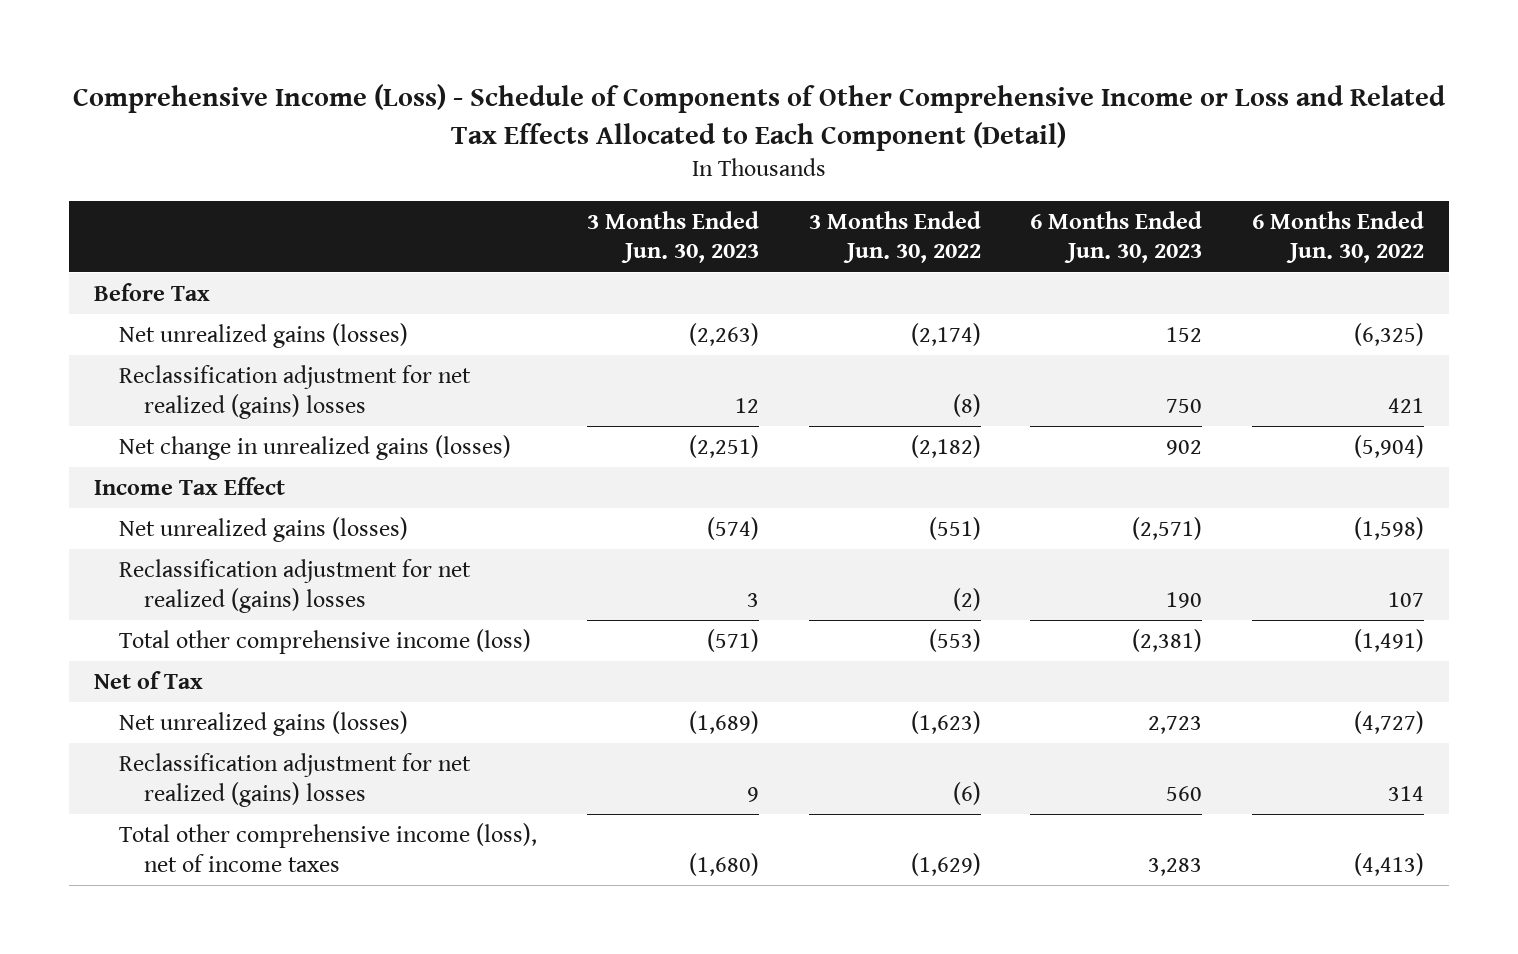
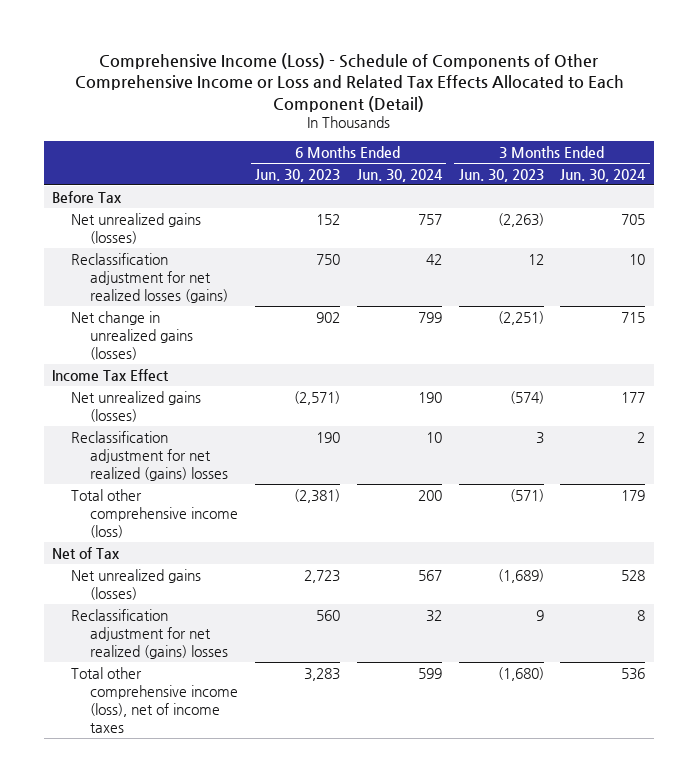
[808,210,981,264] 3 Months Ended Jun. 30, 2022 -> none
[1252,210,1425,264] 6 Months Ended Jun. 30, 2022 -> none
none -> [356,168,443,182] Jun. 30, 2024
none -> [560,168,647,182] Jun. 30, 2024
[119,365,472,419] Reclassification adjustment for net realized (gains) losses -> [71,252,229,303] Reclassification adjustment for net realized losses (gains)

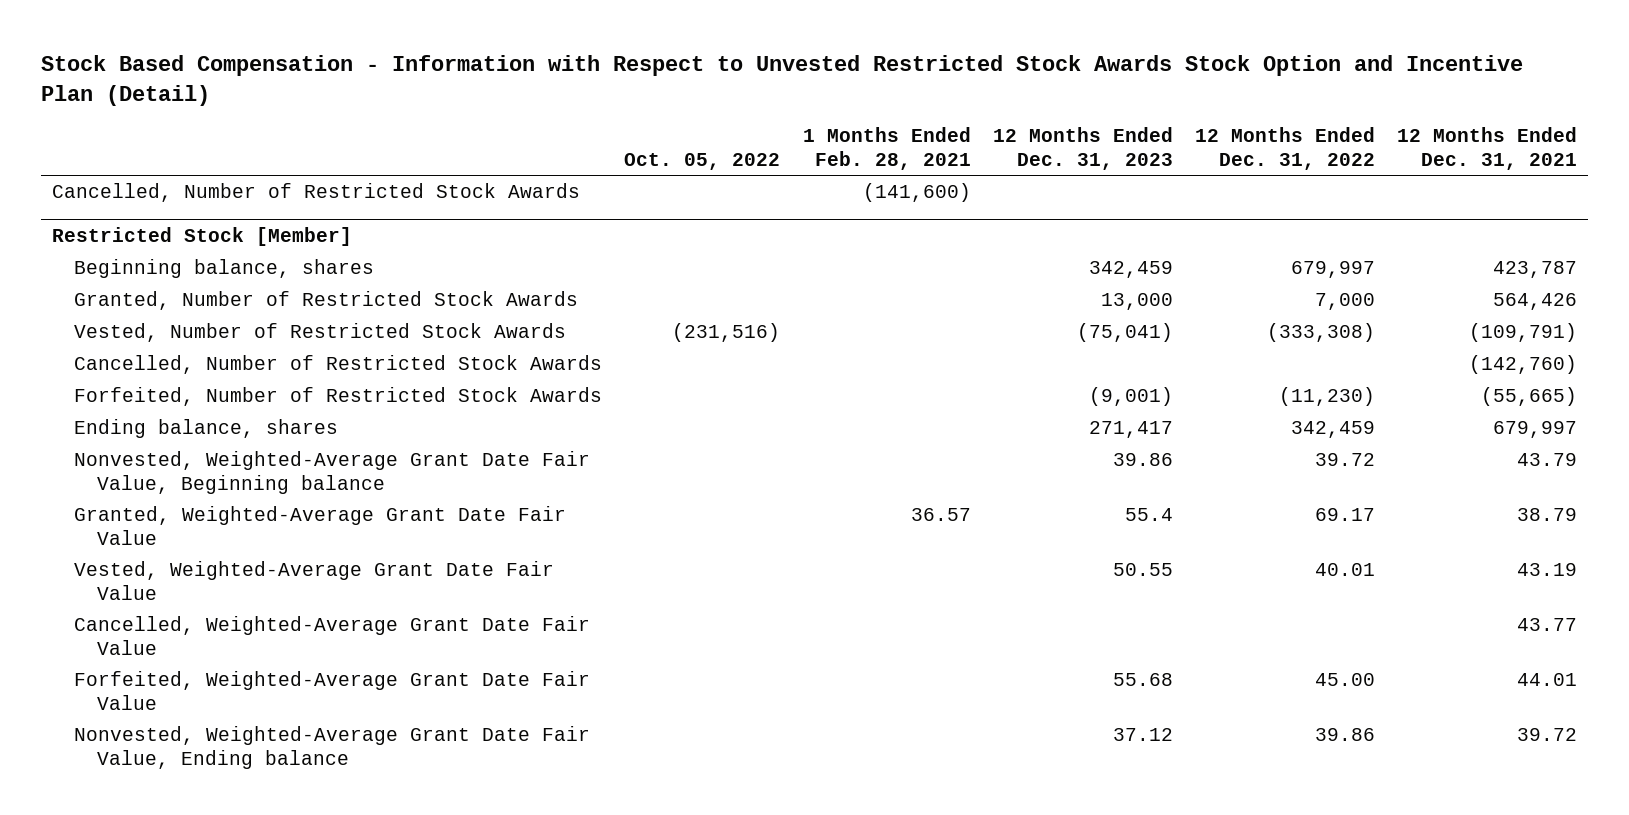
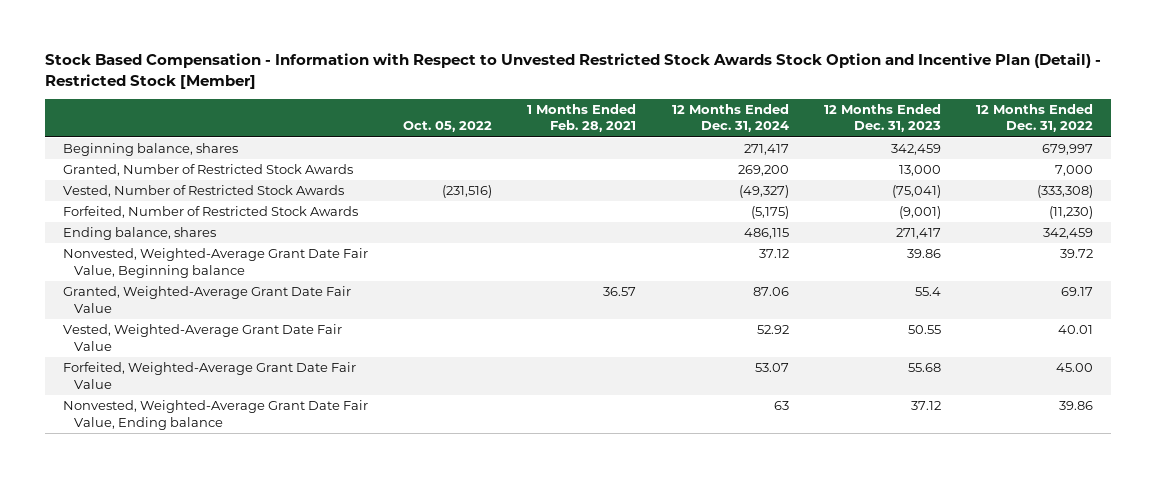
[40,54,1523,106] Stock Based Compensation - Information with Respect to Unvested Restricted Stock Awards Stock Option and Incentive Plan (Detail) -> [45,53,1102,89] Stock Based Compensation - Information with Respect to Unvested Restricted Stock Awards Stock Option and Incentive Plan (Detail) - Restricted Stock [Member]
[1396,127,1577,170] 12 Months Ended Dec. 31, 2021 -> none
none -> [671,103,789,133] 12 Months Ended Dec. 31, 2024
[51,183,580,203] Cancelled, Number of Restricted Stock Awards -> none
[51,227,352,247] Restricted Stock [Member] -> none
[74,355,603,375] Cancelled, Number of Restricted Stock Awards -> none
[74,616,591,655] Cancelled, Weighted-Average Grant Date Fair Value -> none

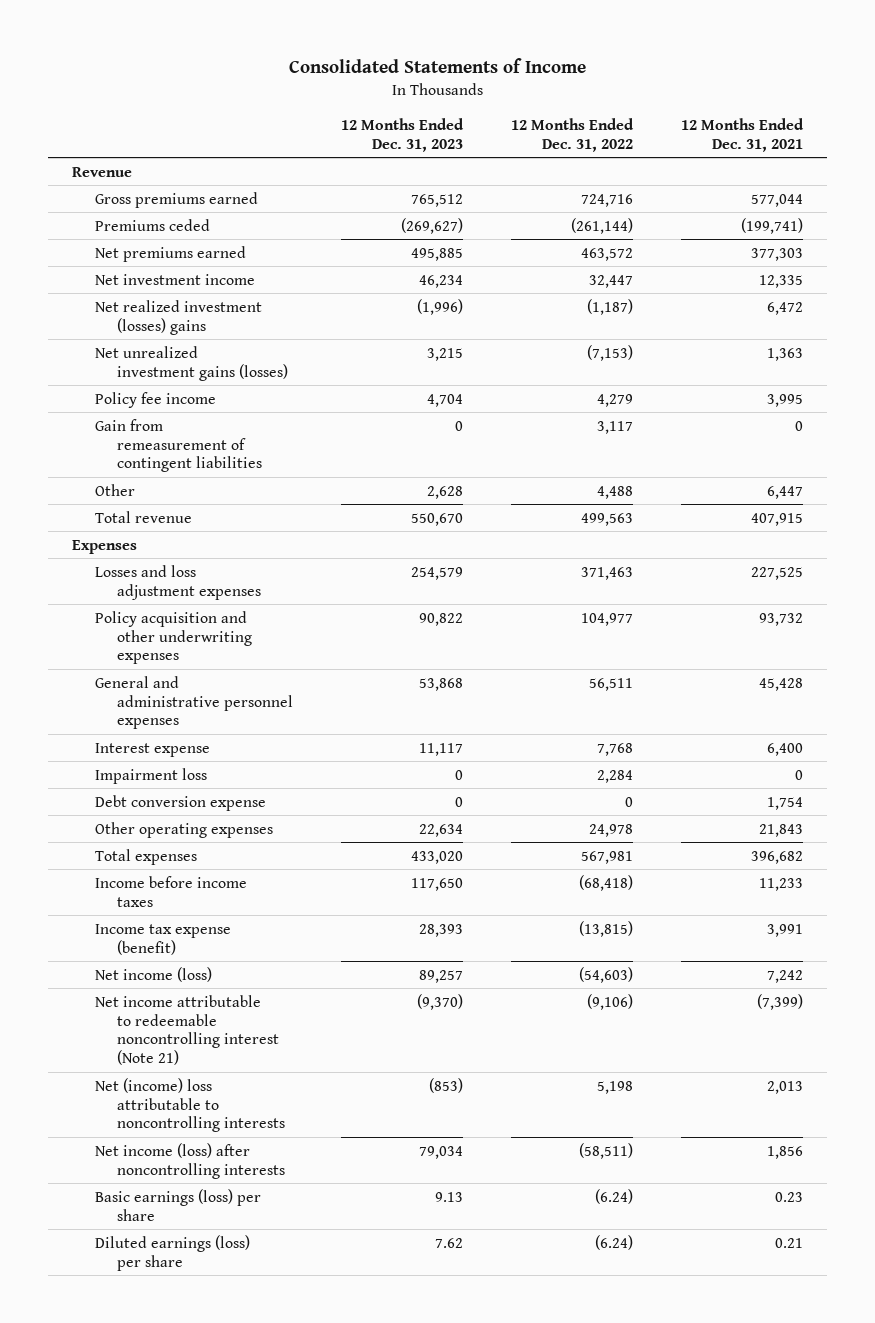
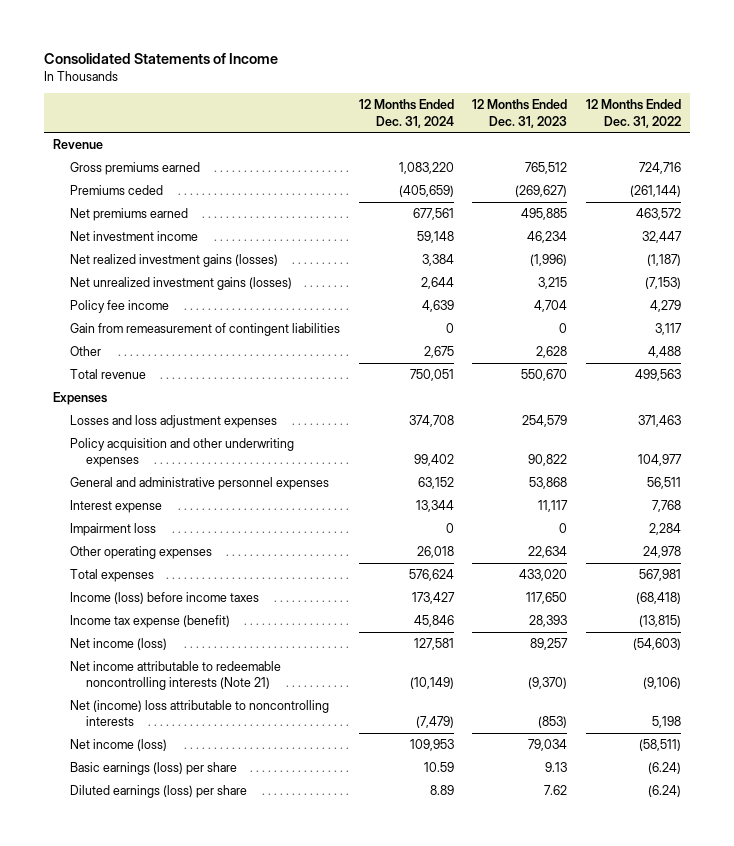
[681,117,805,152] 12 Months Ended Dec. 31, 2021 -> none
none -> [358,99,454,128] 12 Months Ended Dec. 31, 2024
[94,299,262,335] Net realized investment (losses) gains -> [69,253,278,267] Net realized investment gains (losses)
[94,794,266,811] Debt conversion expense -> none
[94,875,247,907] Income before income taxes -> [69,591,259,604] Income (loss) before income taxes
[94,994,280,1066] Net income attributable to redeemable noncontrolling interest (Note 21) -> [69,660,281,691] Net income attributable to redeemable noncontrolling interests (Note 21)
[94,1142,286,1179] Net income (loss) after noncontrolling interests -> [69,738,167,751] Net income (loss)

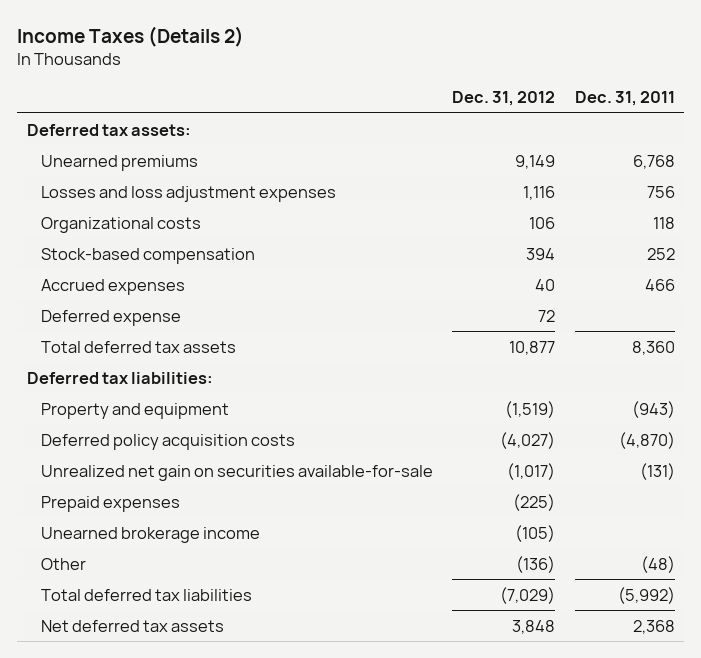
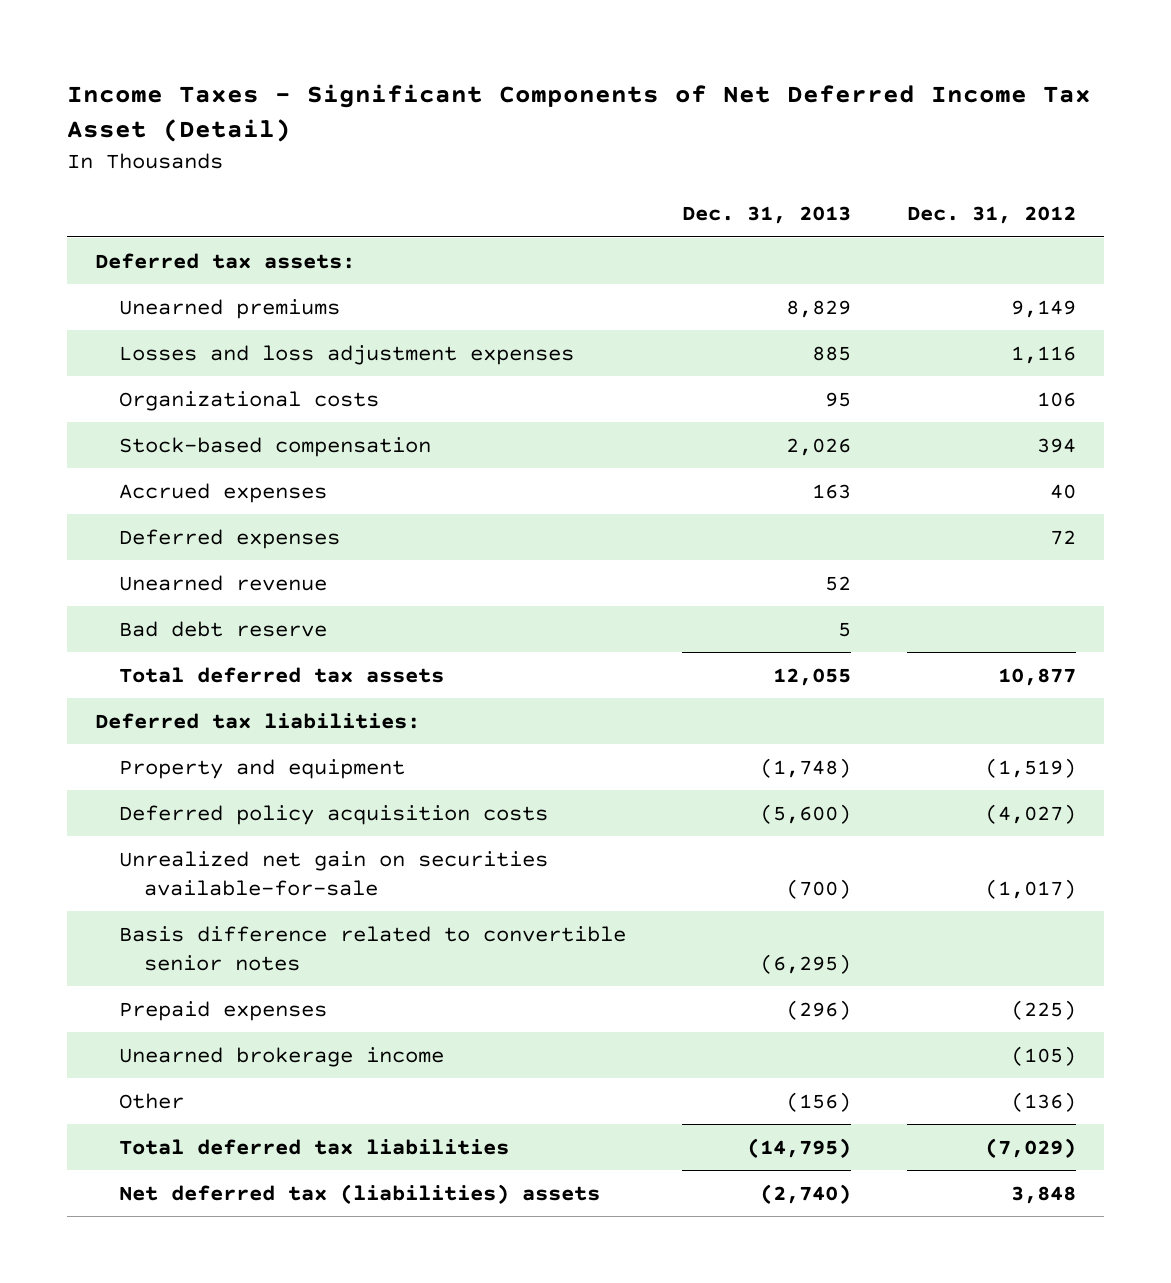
[17,25,245,47] Income Taxes (Details 2) -> [66,84,1091,143] Income Taxes - Significant Components of Net Deferred Income Tax Asset (Detail)
[574,91,675,107] Dec. 31, 2011 -> none
none -> [682,206,852,225] Dec. 31, 2013
[40,309,181,326] Deferred expense -> [119,528,341,549] Deferred expenses
none -> [119,574,328,591] Unearned revenue
none -> [119,620,328,637] Bad debt reserve
none -> [119,925,627,971] Basis difference related to convertible senior notes
[40,619,224,632] Net deferred tax assets -> [119,1183,601,1204] Net deferred tax (liabilities) assets

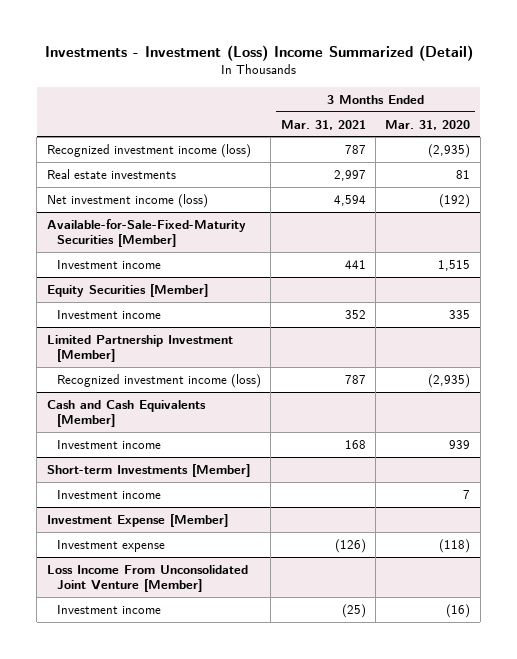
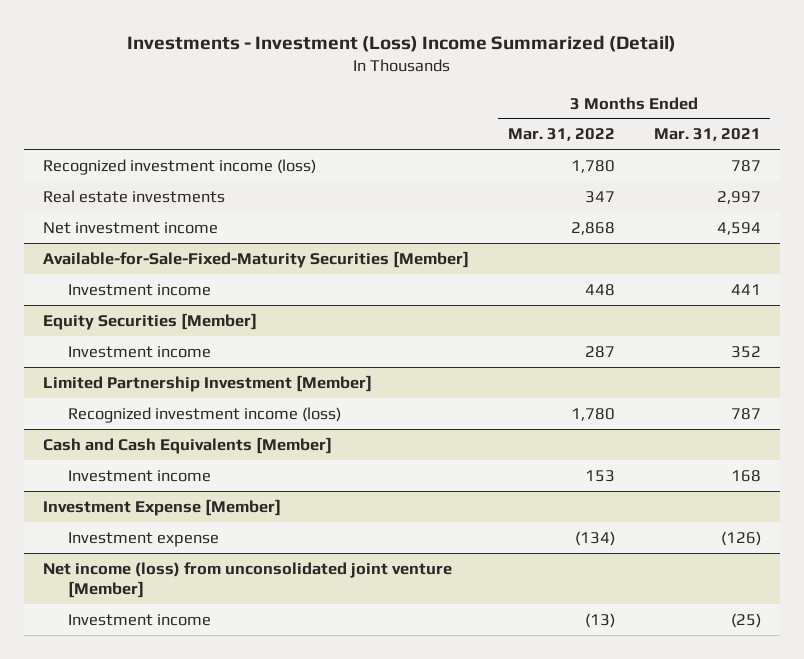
[385,119,471,130] Mar. 31, 2020 -> none
none -> [507,128,615,142] Mar. 31, 2022
[46,193,208,208] Net investment income (loss) -> [43,221,219,234] Net investment income
[46,463,250,477] Short-term Investments [Member] -> none
[57,489,162,499] Investment income -> none
[46,564,248,593] Loss Income From Unconsolidated Joint Venture [Member] -> [43,561,453,599] Net income (loss) from unconsolidated joint venture [Member]

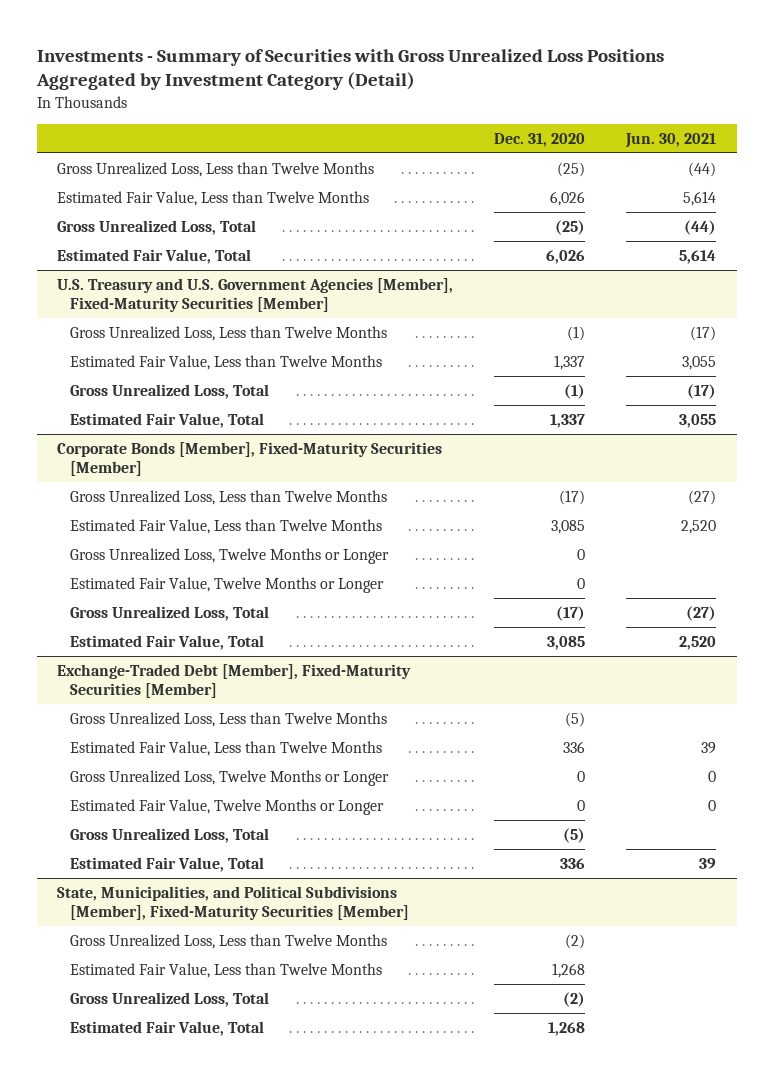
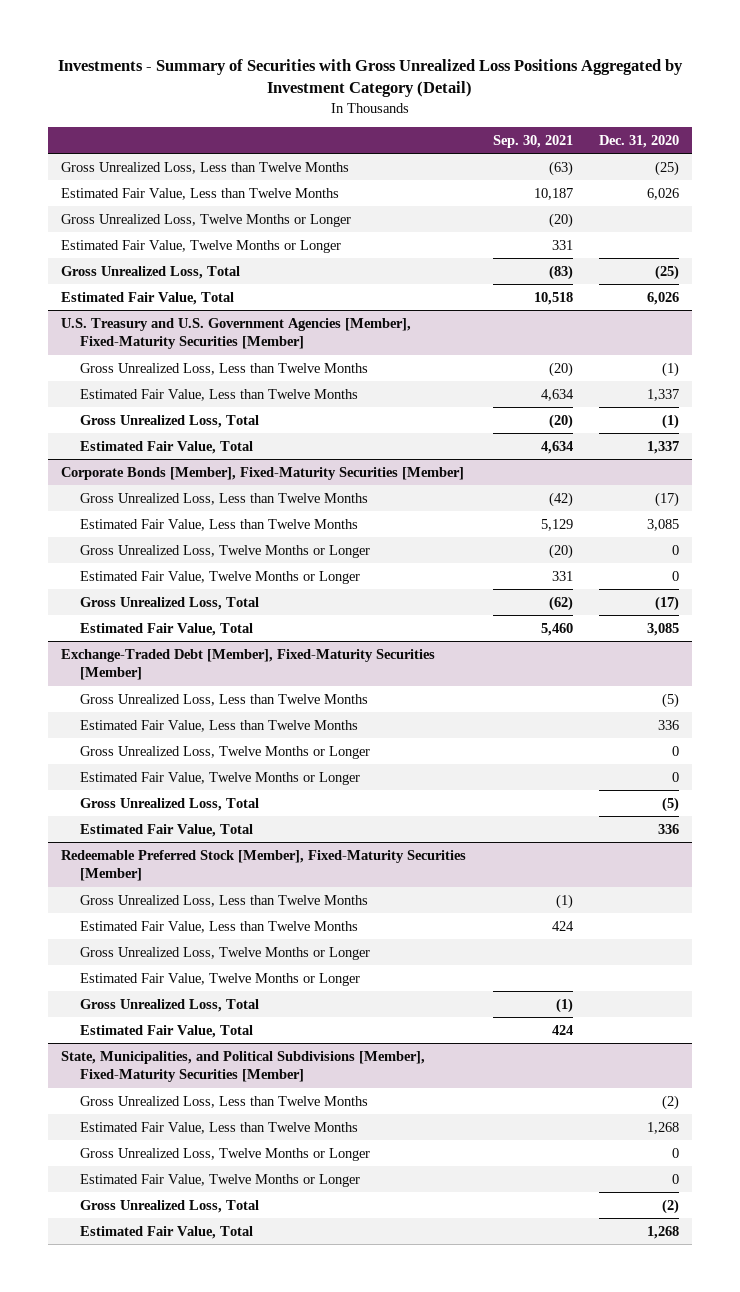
[625,132,717,148] Jun. 30, 2021 -> none
none -> [492,134,573,148] Sep. 30, 2021
none -> [61,213,352,227] Gross Unrealized Loss, Twelve Months or Longer
none -> [61,239,342,253] Estimated Fair Value, Twelve Months or Longer
none -> [61,849,467,882] Redeemable Preferred Stock [Member], Fixed-Maturity Securities [Member]
none -> [80,894,369,907] Gross Unrealized Loss, Less than Twelve Months
none -> [80,920,359,933] Estimated Fair Value, Less than Twelve Months
none -> [80,946,371,960] Gross Unrealized Loss, Twelve Months or Longer
none -> [80,972,361,986] Estimated Fair Value, Twelve Months or Longer
none -> [80,998,260,1012] Gross Unrealized Loss, Total
none -> [80,1024,254,1038] Estimated Fair Value, Total
none -> [80,1147,371,1161] Gross Unrealized Loss, Twelve Months or Longer
none -> [80,1173,361,1187] Estimated Fair Value, Twelve Months or Longer

